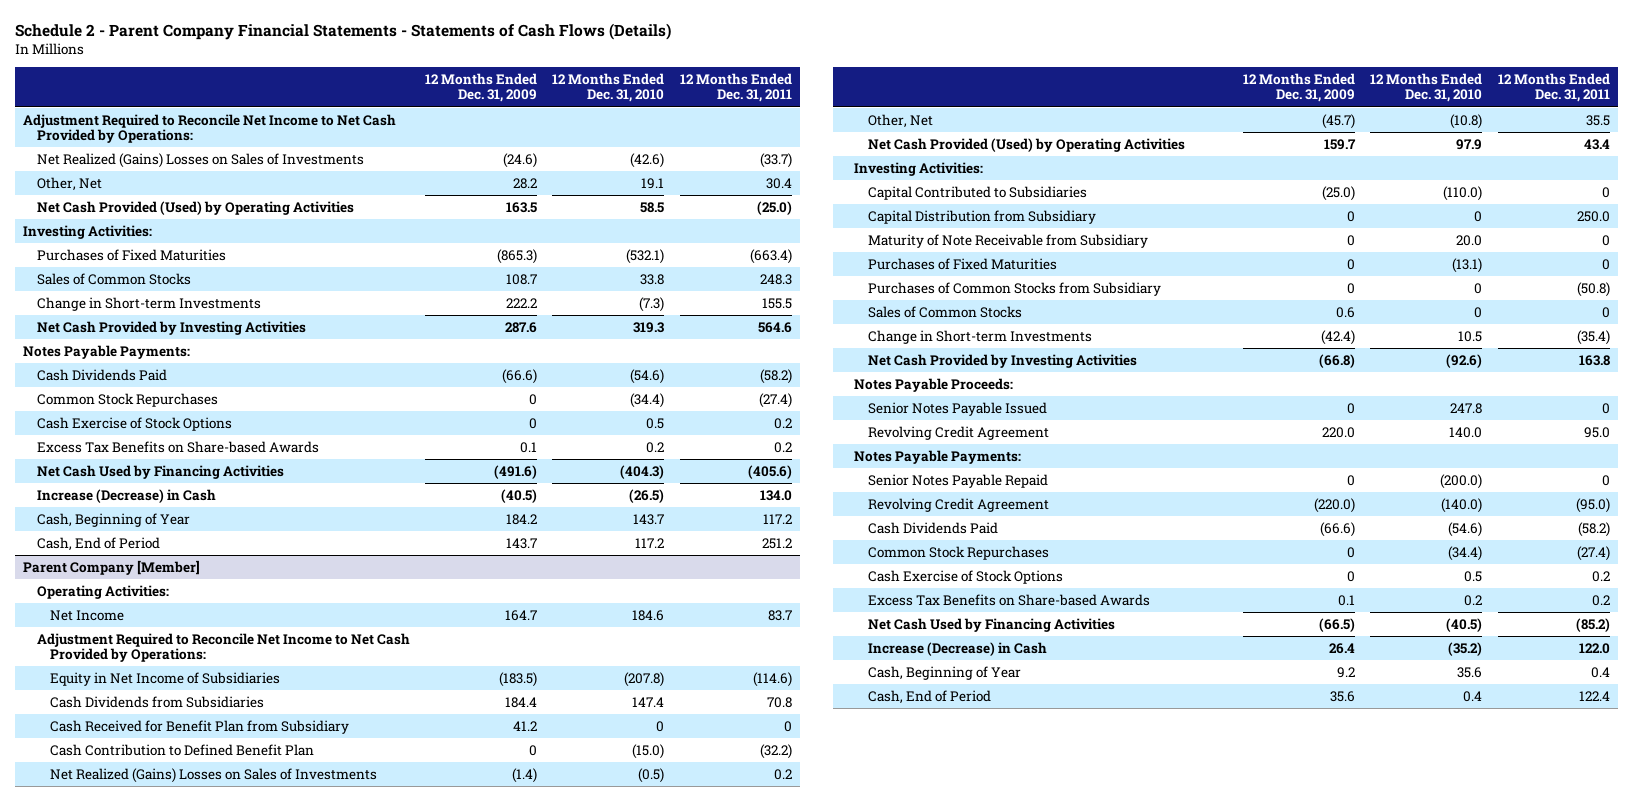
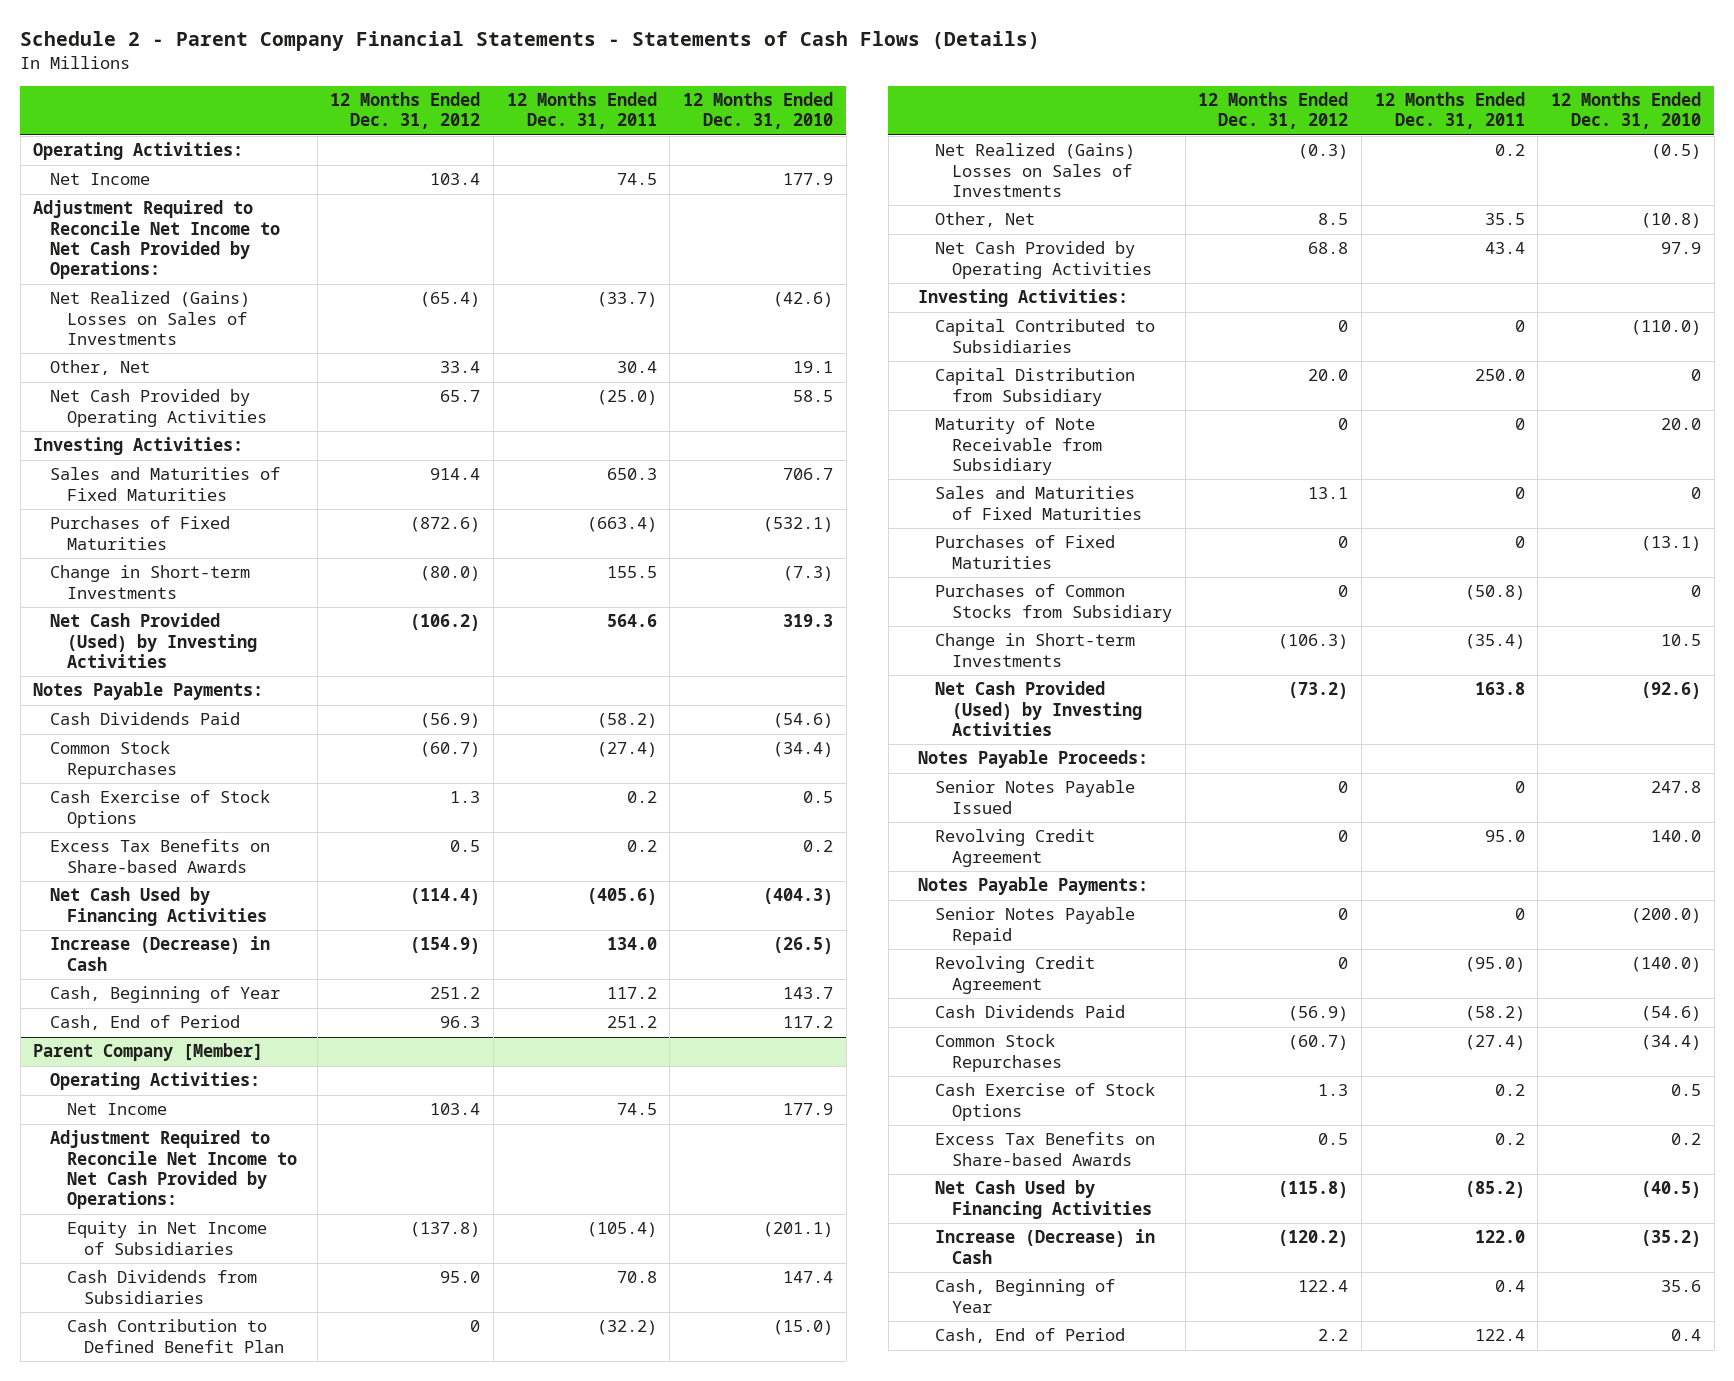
[425,73,538,103] 12 Months Ended Dec. 31, 2009 -> none
none -> [330,91,481,130] 12 Months Ended Dec. 31, 2012
none -> [33,142,244,161] Operating Activities:
none -> [50,173,151,186] Net Income
[36,200,354,215] Net Cash Provided (Used) by Operating Activities -> [50,389,268,427] Net Cash Provided by Operating Activities
none -> [50,467,281,501] Sales and Maturities of Fixed Maturities
[36,272,191,285] Sales of Common Stocks -> none
[36,320,306,335] Net Cash Provided by Investing Activities -> [50,613,258,668] Net Cash Provided (Used) by Investing Activities
[632,609,665,621] 184.6 -> [782,1103,833,1116] 177.9
[767,609,792,621] 83.7 -> [616,1103,657,1116] 74.5
[624,671,665,687] (207.8) -> [762,1222,833,1238] (201.1)
[752,671,792,687] (114.6) -> [586,1222,657,1238] (105.4)
[50,719,350,734] Cash Received for Benefit Plan from Subsidiary -> none
[868,137,1186,152] Net Cash Provided (Used) by Operating Activities -> [935,241,1153,279] Net Cash Provided by Operating Activities
none -> [935,486,1143,520] Sales and Maturities of Fixed Maturities
[868,305,1023,318] Sales of Common Stocks -> none
[868,353,1138,368] Net Cash Provided by Investing Activities -> [935,681,1143,736] Net Cash Provided (Used) by Investing Activities

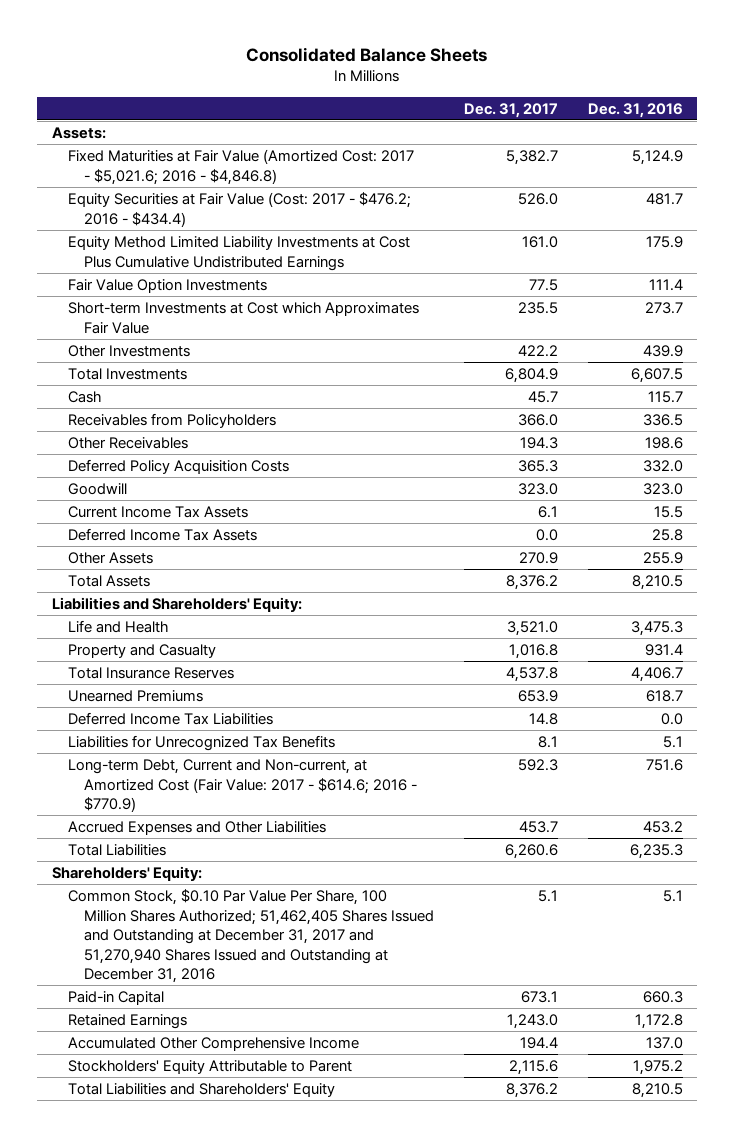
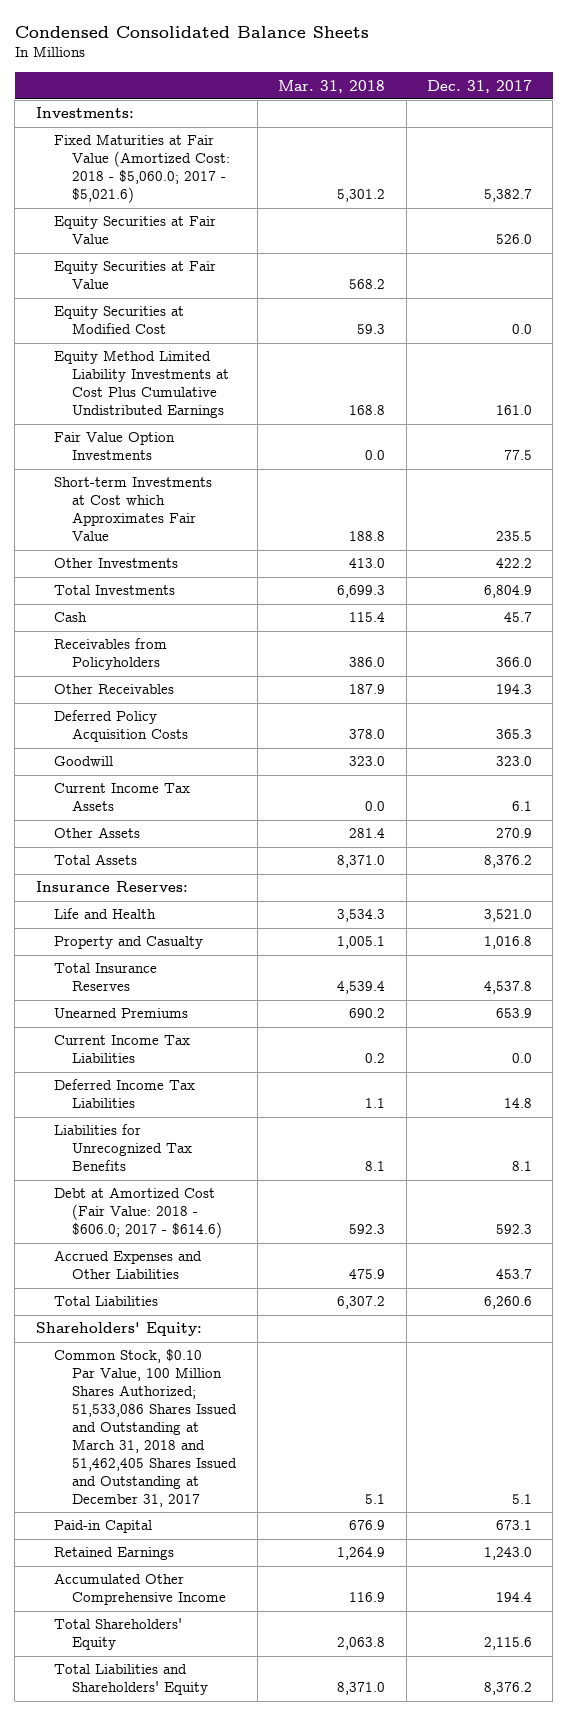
[246,46,488,62] Consolidated Balance Sheets -> [14,25,369,38] Condensed Consolidated Balance Sheets
[587,102,683,118] Dec. 31, 2016 -> none
none -> [278,79,386,93] Mar. 31, 2018
[52,127,107,140] Assets: -> none
none -> [35,107,134,119] Investments:
[67,149,414,185] Fixed Maturities at Fair Value (Amortized Cost: 2017 - $5,021.6; 2016 - $4,846.8) -> [54,134,231,204] Fixed Maturities at Fair Value (Amortized Cost: 2018 - $5,060.0; 2017 - $5,021.6)
[67,192,411,227] Equity Securities at Fair Value (Cost: 2017 - $476.2; 2016 - $434.4) -> [54,216,217,245] Equity Securities at Fair Value
none -> [54,261,217,290] Equity Securities at Fair Value
none -> [54,306,185,335] Equity Securities at Modified Cost
[67,528,257,542] Deferred Income Tax Assets -> none
[52,597,303,613] Liabilities and Shareholders' Equity: -> none
none -> [35,881,188,893] Insurance Reserves:
none -> [54,1035,191,1064] Current Income Tax Liabilities
[67,759,417,813] Long-term Debt, Current and Non-current, at Amortized Cost (Fair Value: 2017 - $614.6; 2016 - $770.9) -> [54,1187,223,1239] Debt at Amortized Cost (Fair Value: 2018 - $606.0; 2017 - $614.6)
[67,889,434,984] Common Stock, $0.10 Par Value Per Share, 100 Million Shares Authorized; 51,462,405 Shares Issued and Outstanding at December 31, 2017 and 51,270,940 Shares Issued and Outstanding at December 31, 2016 -> [54,1349,238,1508] Common Stock, $0.10 Par Value, 100 Million Shares Authorized; 51,533,086 Shares Issued and Outstanding at March 31, 2018 and 51,462,405 Shares Issued and Outstanding at December 31, 2017
[67,1060,352,1075] Stockholders' Equity Attributable to Parent -> [54,1618,183,1651] Total Shareholders' Equity

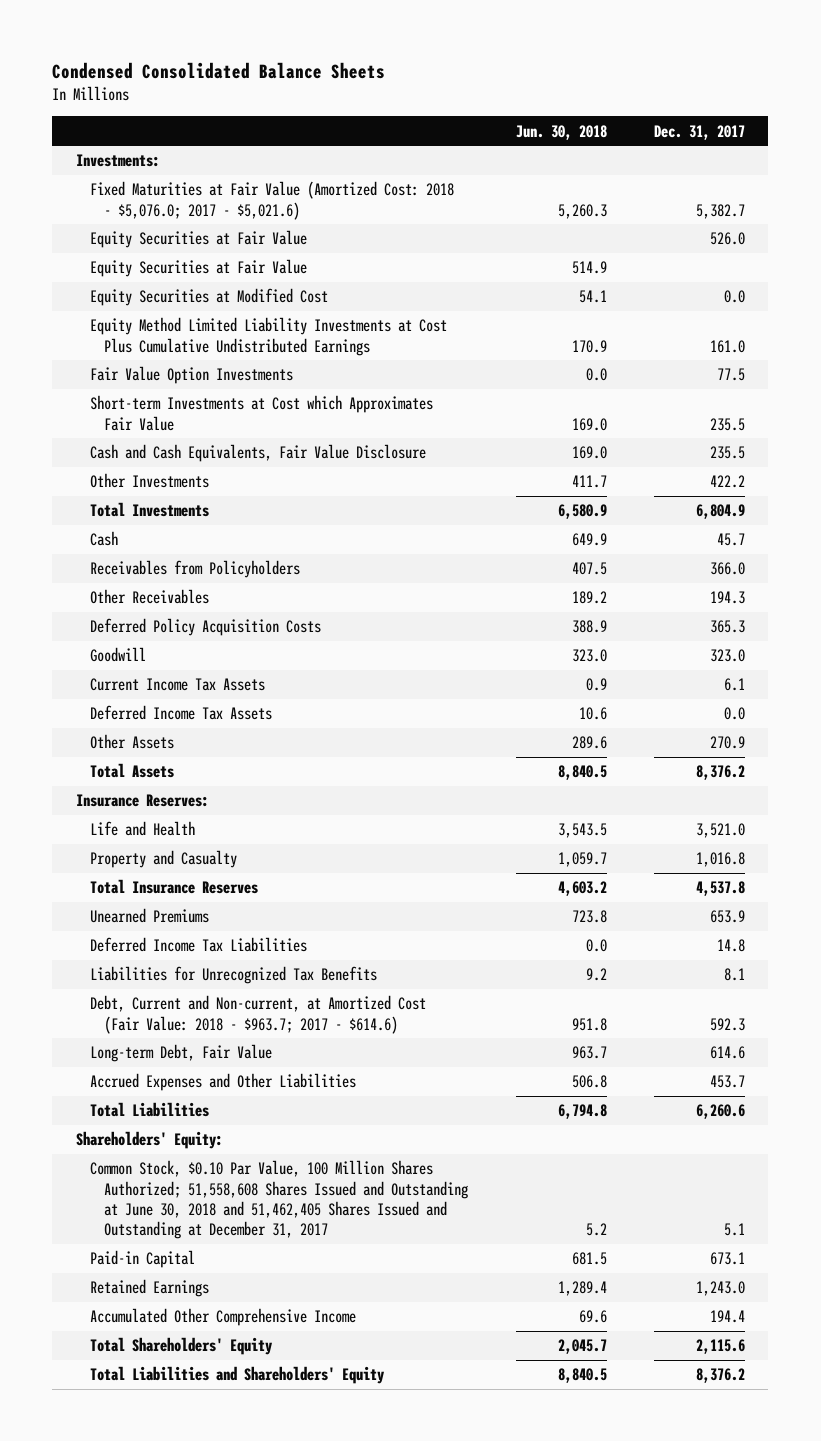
[278,79,386,93] Mar. 31, 2018 -> none
none -> [515,124,607,140] Jun. 30, 2018
[54,134,231,204] Fixed Maturities at Fair Value (Amortized Cost: 2018 - $5,060.0; 2017 - $5,021.6) -> [90,181,455,220] Fixed Maturities at Fair Value (Amortized Cost: 2018 - $5,076.0; 2017 - $5,021.6)
none -> [90,444,427,463] Cash and Cash Equivalents, Fair Value Disclosure
none -> [90,705,273,721] Deferred Income Tax Assets
[54,1035,191,1064] Current Income Tax Liabilities -> none
[54,1187,223,1239] Debt at Amortized Cost (Fair Value: 2018 - $606.0; 2017 - $614.6) -> [90,995,427,1034] Debt, Current and Non-current, at Amortized Cost (Fair Value: 2018 - $963.7; 2017 - $614.6)
none -> [90,1044,273,1063] Long-term Debt, Fair Value
[54,1349,238,1508] Common Stock, $0.10 Par Value, 100 Million Shares Authorized; 51,533,086 Shares Issued and Outstanding at March 31, 2018 and 51,462,405 Shares Issued and Outstanding at December 31, 2017 -> [90,1160,469,1239] Common Stock, $0.10 Par Value, 100 Million Shares Authorized; 51,558,608 Shares Issued and Outstanding at June 30, 2018 and 51,462,405 Shares Issued and Outstanding at December 31, 2017

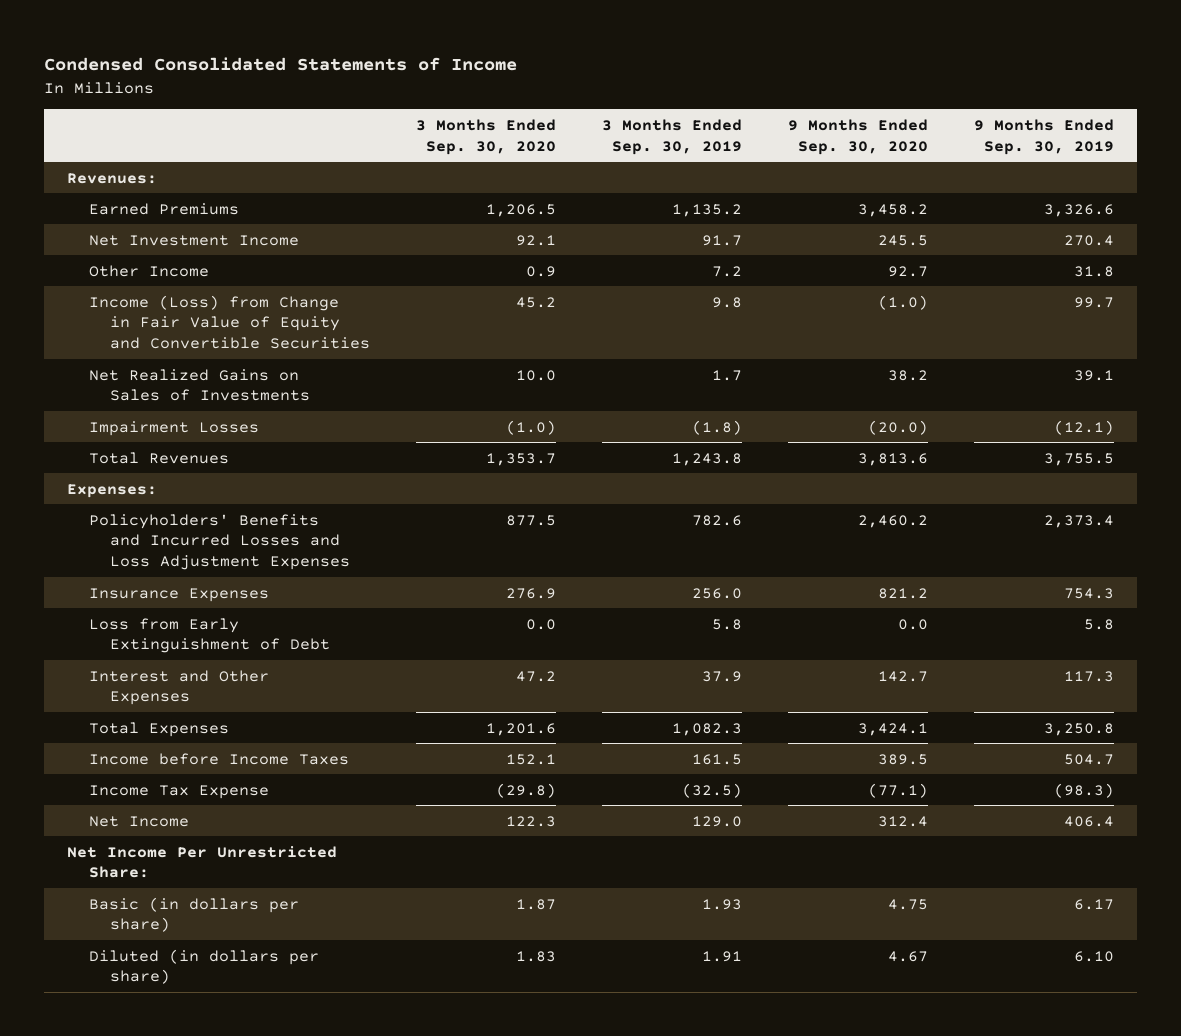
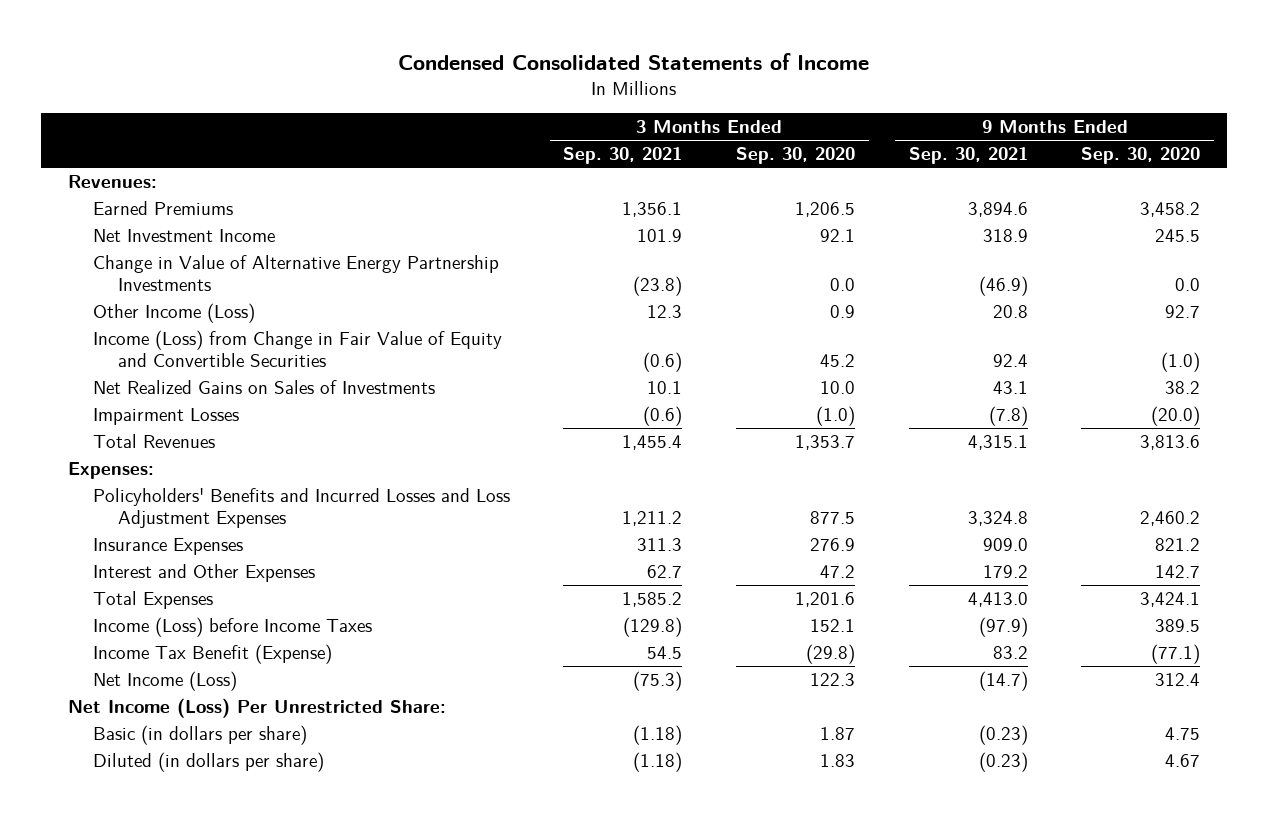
[602,118,743,155] 3 Months Ended Sep. 30, 2019 -> none
[973,118,1114,155] 9 Months Ended Sep. 30, 2019 -> none
none -> [563,147,683,165] Sep. 30, 2021
none -> [908,147,1028,165] Sep. 30, 2021
none -> [92,254,499,291] Change in Value of Alternative Energy Partnership Investments
[88,264,209,277] Other Income -> [92,302,255,323] Other Income (Loss)
[88,617,331,654] Loss from Early Extinguishment of Debt -> none
[88,752,349,765] Income before Income Taxes -> [92,616,372,637] Income (Loss) before Income Taxes
[88,784,269,799] Income Tax Expense -> [92,643,332,664] Income Tax Benefit (Expense)
[88,815,189,827] Net Income -> [92,670,237,691] Net Income (Loss)
[67,845,338,879] Net Income Per Unrestricted Share: -> [67,697,446,718] Net Income (Loss) Per Unrestricted Share:

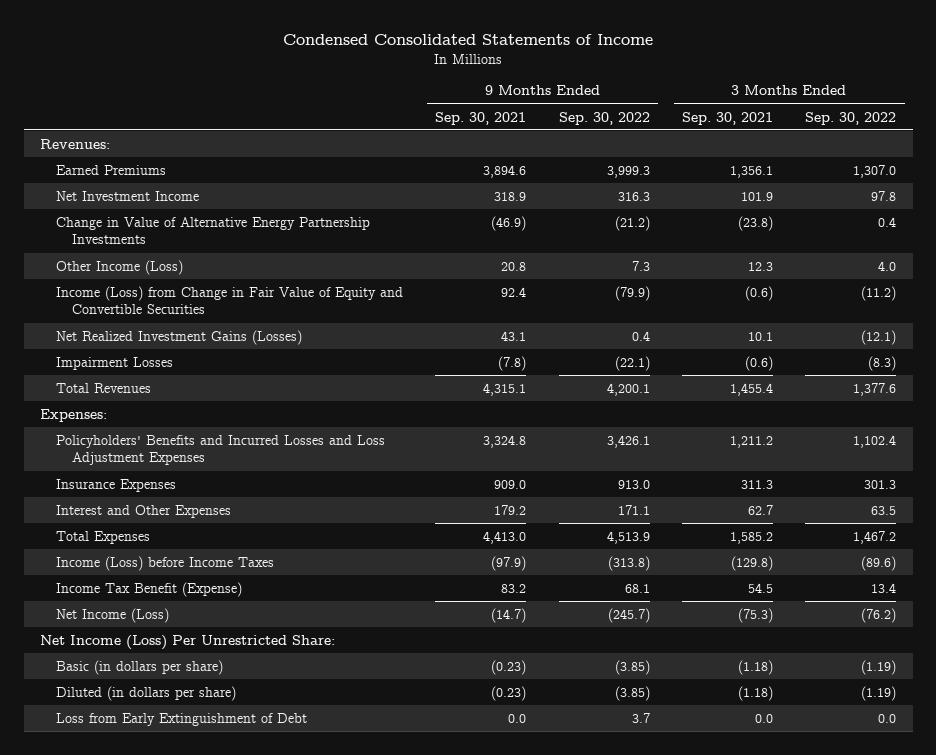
[736,147,856,165] Sep. 30, 2020 -> none
[1081,147,1201,165] Sep. 30, 2020 -> none
none -> [558,111,650,125] Sep. 30, 2022
none -> [805,111,897,125] Sep. 30, 2022
[92,379,435,394] Net Realized Gains on Sales of Investments -> [56,329,303,345] Net Realized Investment Gains (Losses)
none -> [56,712,308,726] Loss from Early Extinguishment of Debt

